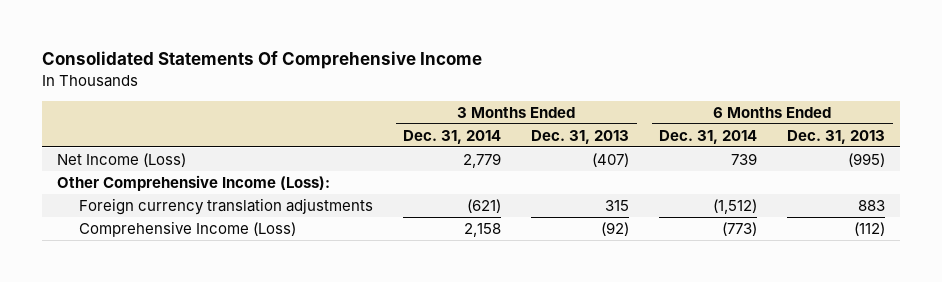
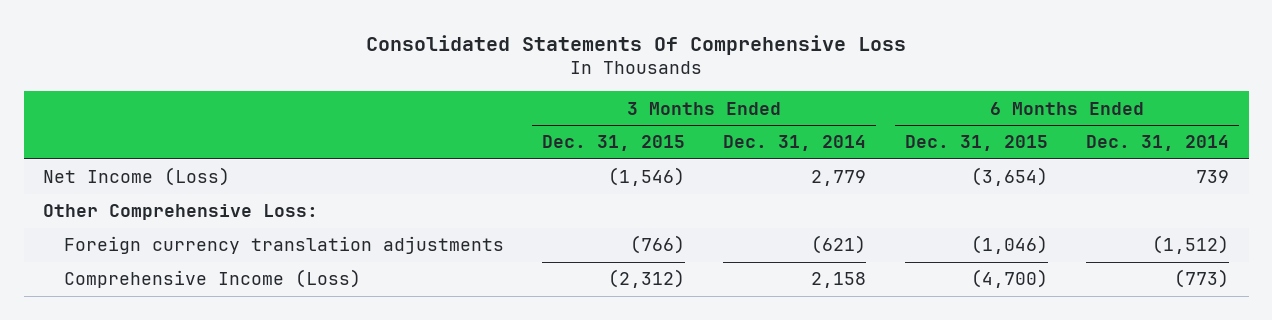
[42,51,483,70] Consolidated Statements Of Comprehensive Income -> [366,34,907,55] Consolidated Statements Of Comprehensive Loss
[531,129,630,144] Dec. 31, 2013 -> none
[787,129,886,144] Dec. 31, 2013 -> none
none -> [542,135,686,152] Dec. 31, 2015
none -> [904,135,1048,152] Dec. 31, 2015
[57,175,331,192] Other Comprehensive Income (Loss): -> [42,204,318,221] Other Comprehensive Loss:

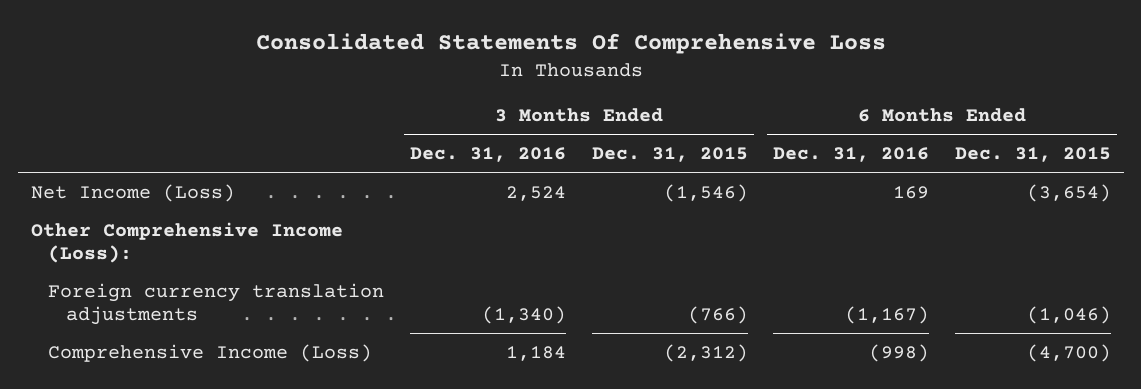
[723,135,867,152] Dec. 31, 2014 -> none
[1086,135,1230,152] Dec. 31, 2014 -> none
none -> [409,147,566,163] Dec. 31, 2016
none -> [773,147,930,163] Dec. 31, 2016
[42,204,318,221] Other Comprehensive Loss: -> [30,221,343,264] Other Comprehensive Income (Loss):

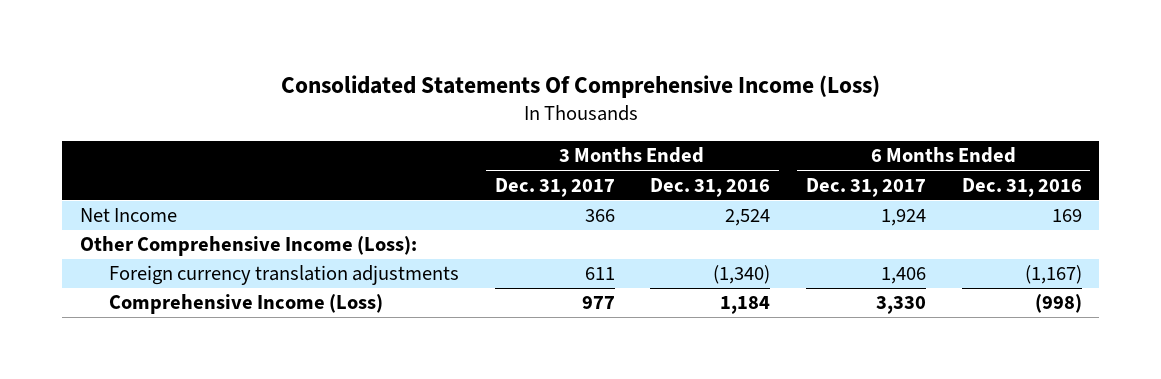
[255,33,886,55] Consolidated Statements Of Comprehensive Loss -> [280,75,880,99] Consolidated Statements Of Comprehensive Income (Loss)
[591,147,748,163] Dec. 31, 2015 -> none
[954,147,1111,163] Dec. 31, 2015 -> none
none -> [494,177,615,197] Dec. 31, 2017
none -> [805,177,926,197] Dec. 31, 2017
[30,183,235,202] Net Income (Loss) -> [79,208,177,223] Net Income

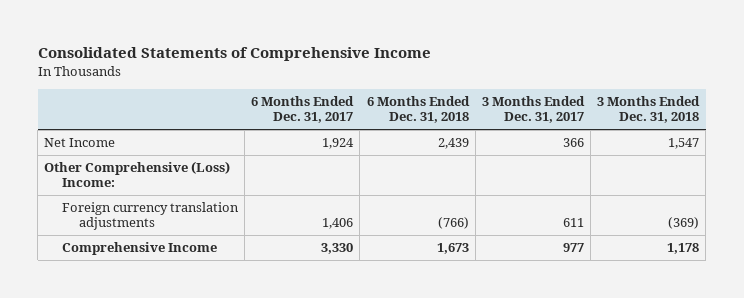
[280,75,880,99] Consolidated Statements Of Comprehensive Income (Loss) -> [37,47,431,62] Consolidated Statements of Comprehensive Income
[650,177,771,197] Dec. 31, 2016 -> none
[961,177,1082,197] Dec. 31, 2016 -> none
none -> [366,96,470,124] 6 Months Ended Dec. 31, 2018
none -> [597,96,701,124] 3 Months Ended Dec. 31, 2018
[79,236,417,257] Other Comprehensive Income (Loss): -> [44,161,231,188] Other Comprehensive (Loss) Income:
[108,294,383,315] Comprehensive Income (Loss) -> [61,242,217,256] Comprehensive Income

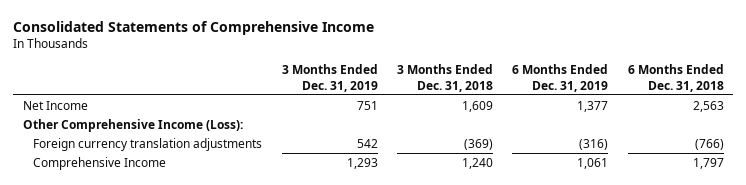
[251,96,355,124] 6 Months Ended Dec. 31, 2017 -> none
[481,96,585,124] 3 Months Ended Dec. 31, 2017 -> none
none -> [281,64,378,92] 3 Months Ended Dec. 31, 2019
none -> [512,64,609,92] 6 Months Ended Dec. 31, 2019
[437,138,469,150] 2,439 -> [692,100,724,112] 2,563
[668,138,700,150] 1,547 -> [461,100,493,112] 1,609
[44,161,231,188] Other Comprehensive (Loss) Income: -> [22,118,243,132] Other Comprehensive Income (Loss):
[436,243,469,255] 1,673 -> [692,157,724,169] 1,797
[667,243,700,255] 1,178 -> [461,157,493,169] 1,240

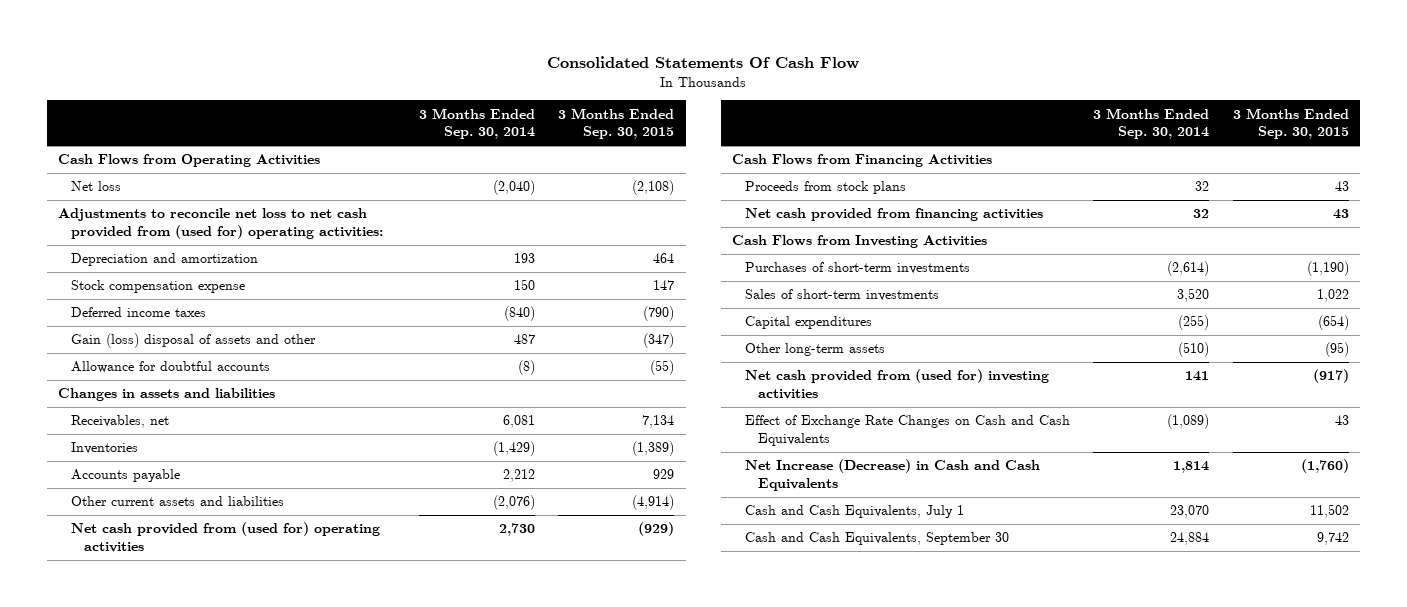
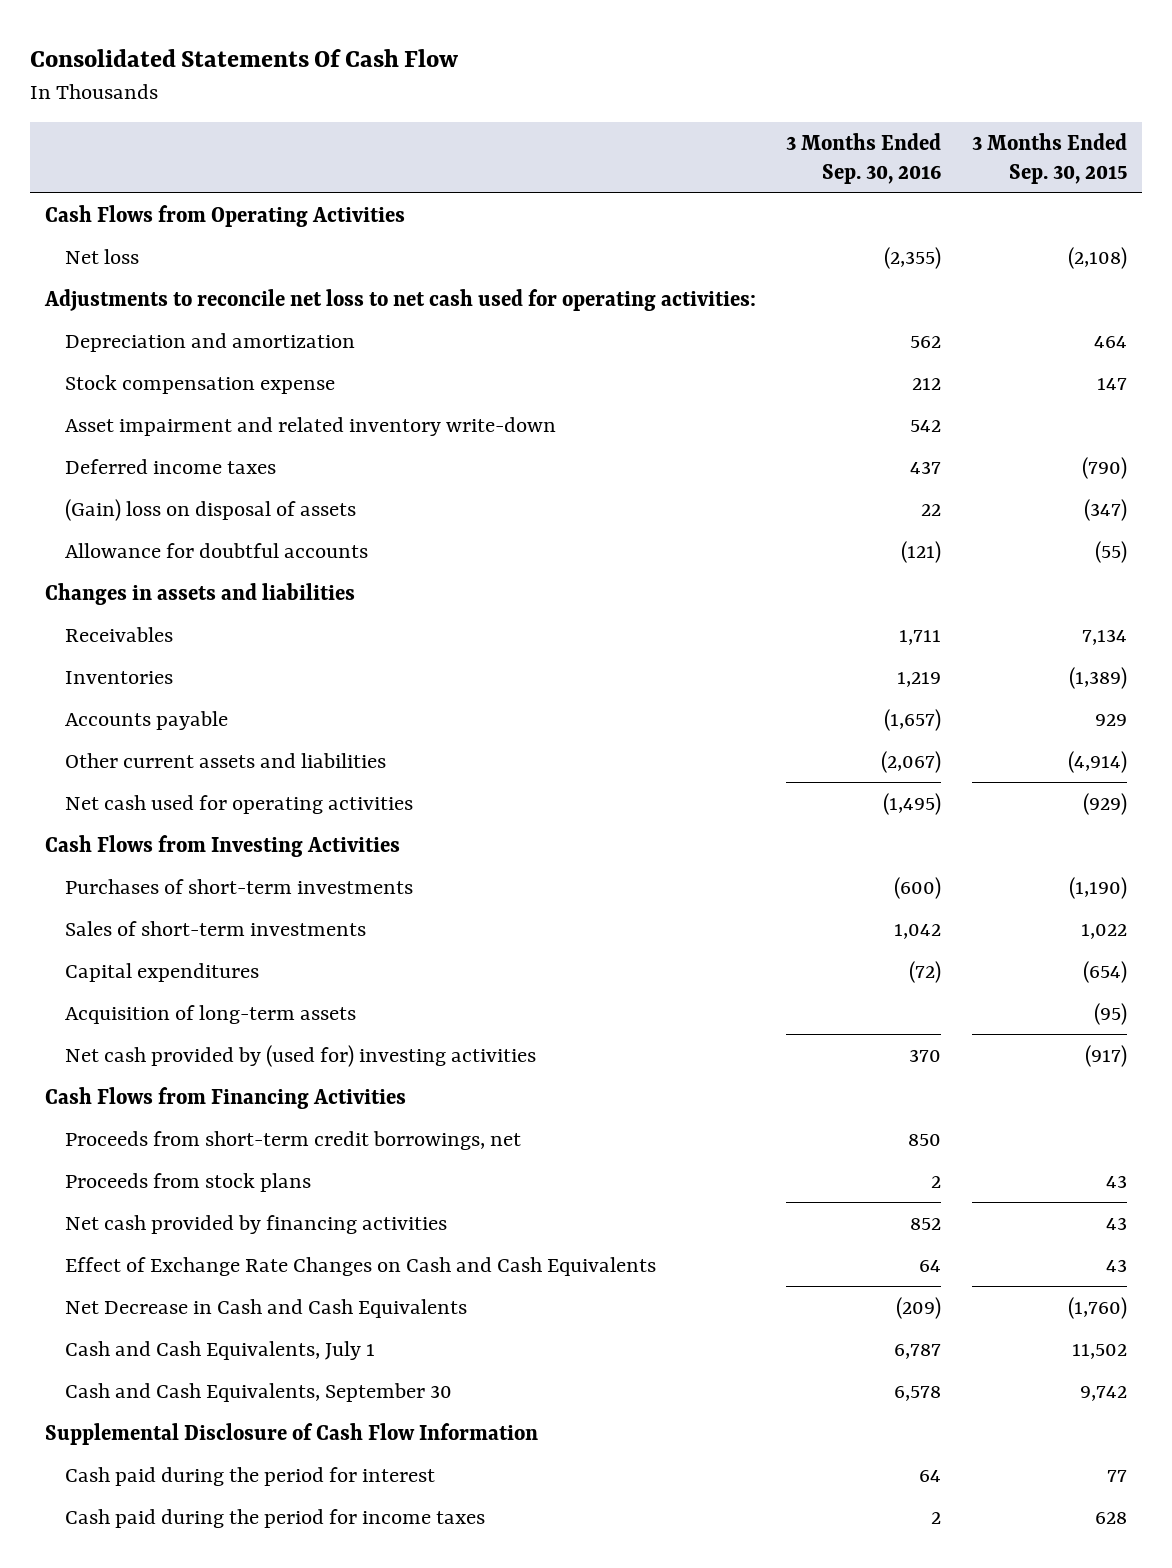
[419,107,536,140] 3 Months Ended Sep. 30, 2014 -> none
none -> [786,133,942,184] 3 Months Ended Sep. 30, 2016
[58,208,383,239] Adjustments to reconcile net loss to net cash provided from (used for) operating activities: -> [44,288,757,311] Adjustments to reconcile net loss to net cash used for operating activities:
none -> [65,416,557,436] Asset impairment and related inventory write-down
[70,333,316,349] Gain (loss) disposal of assets and other -> [65,498,357,521] (Gain) loss on disposal of assets
[70,415,169,429] Receivables, net -> [65,626,174,642] Receivables
[744,208,1043,222] Net cash provided from financing activities -> none
[70,522,380,552] Net cash provided from (used for) operating activities -> [65,794,414,814] Net cash used for operating activities
[744,343,885,357] Other long-term assets -> [65,1004,357,1024] Acquisition of long-term assets
[744,369,1049,399] Net cash provided from (used for) investing activities -> [65,1044,537,1067] Net cash provided by (used for) investing activities
[732,154,993,168] Cash Flows from Financing Activities -> [45,1086,407,1109] Cash Flows from Financing Activities
none -> [65,1130,522,1150] Proceeds from short-term credit borrowings, net
[744,181,906,195] Proceeds from stock plans -> [65,1172,312,1192] Proceeds from stock plans
none -> [65,1214,448,1234] Net cash provided by financing activities
[744,459,1040,491] Net Increase (Decrease) in Cash and Cash Equivalents -> [65,1298,468,1318] Net Decrease in Cash and Cash Equivalents
none -> [45,1422,539,1445] Supplemental Disclosure of Cash Flow Information
none -> [65,1466,436,1486] Cash paid during the period for interest
none -> [65,1508,486,1528] Cash paid during the period for income taxes

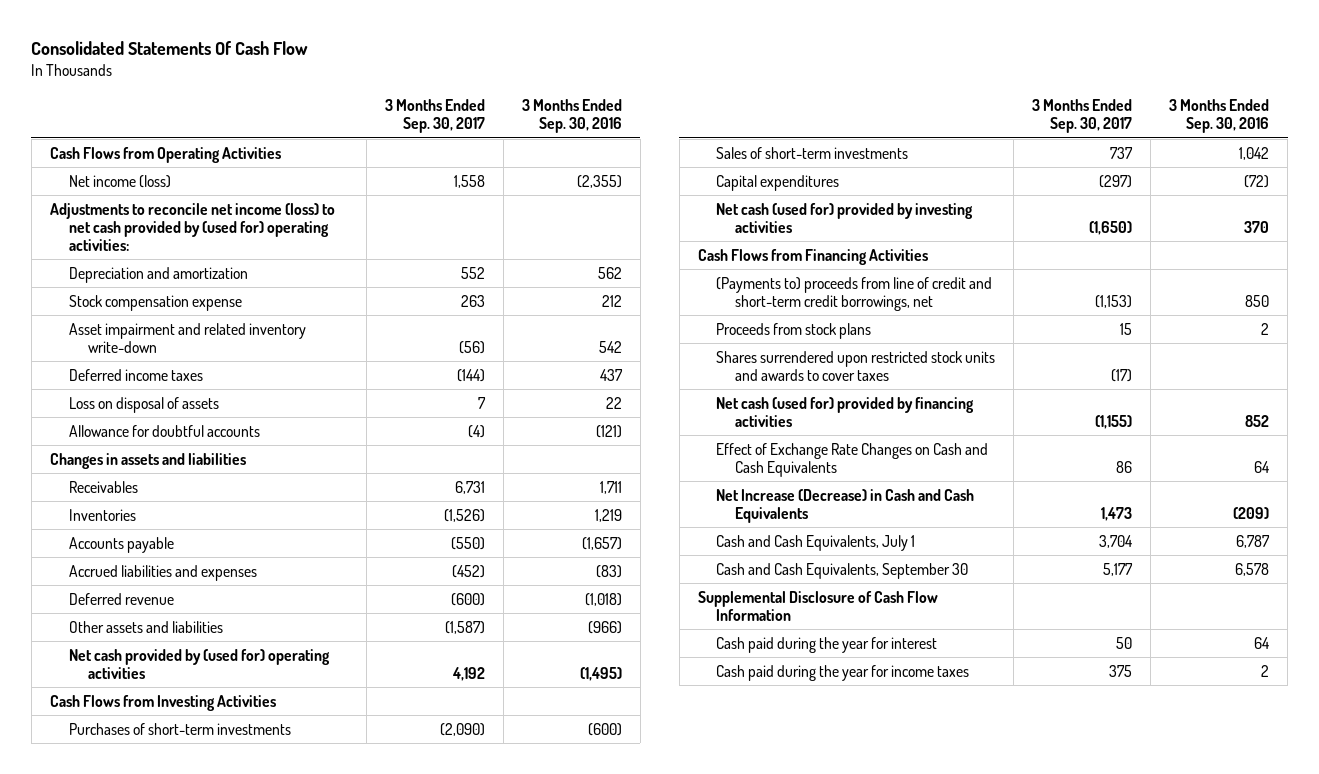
[971,133,1127,184] 3 Months Ended Sep. 30, 2015 -> none
none -> [384,99,485,134] 3 Months Ended Sep. 30, 2017
[65,248,140,264] Net loss -> [68,174,171,188] Net income (loss)
[44,288,757,311] Adjustments to reconcile net loss to net cash used for operating activities: -> [49,202,335,251] Adjustments to reconcile net income (loss) to net cash provided by (used for) operating activities:
[65,498,357,521] (Gain) loss on disposal of assets -> [68,396,219,413] Loss on disposal of assets
none -> [68,564,257,581] Accrued liabilities and expenses
none -> [68,592,174,605] Deferred revenue
[65,752,387,768] Other current assets and liabilities -> [68,620,223,633] Other assets and liabilities
[881,750,942,773] (2,067) -> [587,620,622,634] (966)
[65,794,414,814] Net cash used for operating activities -> [68,648,330,679] Net cash provided by (used for) operating activities
[65,1004,357,1024] Acquisition of long-term assets -> none
[65,1044,537,1067] Net cash provided by (used for) investing activities -> [716,202,974,233] Net cash (used for) provided by investing activities
[65,1130,522,1150] Proceeds from short-term credit borrowings, net -> [716,276,993,311] (Payments to) proceeds from line of credit and short-term credit borrowings, net
none -> [716,350,996,381] Shares surrendered upon restricted stock units and awards to cover taxes
[65,1214,448,1234] Net cash provided by financing activities -> [716,396,975,427] Net cash (used for) provided by financing activities
[65,1298,468,1318] Net Decrease in Cash and Cash Equivalents -> [716,488,975,523] Net Increase (Decrease) in Cash and Cash Equivalents
[65,1466,436,1486] Cash paid during the period for interest -> [716,636,938,653] Cash paid during the year for interest
[65,1508,486,1528] Cash paid during the period for income taxes -> [716,664,970,681] Cash paid during the year for income taxes

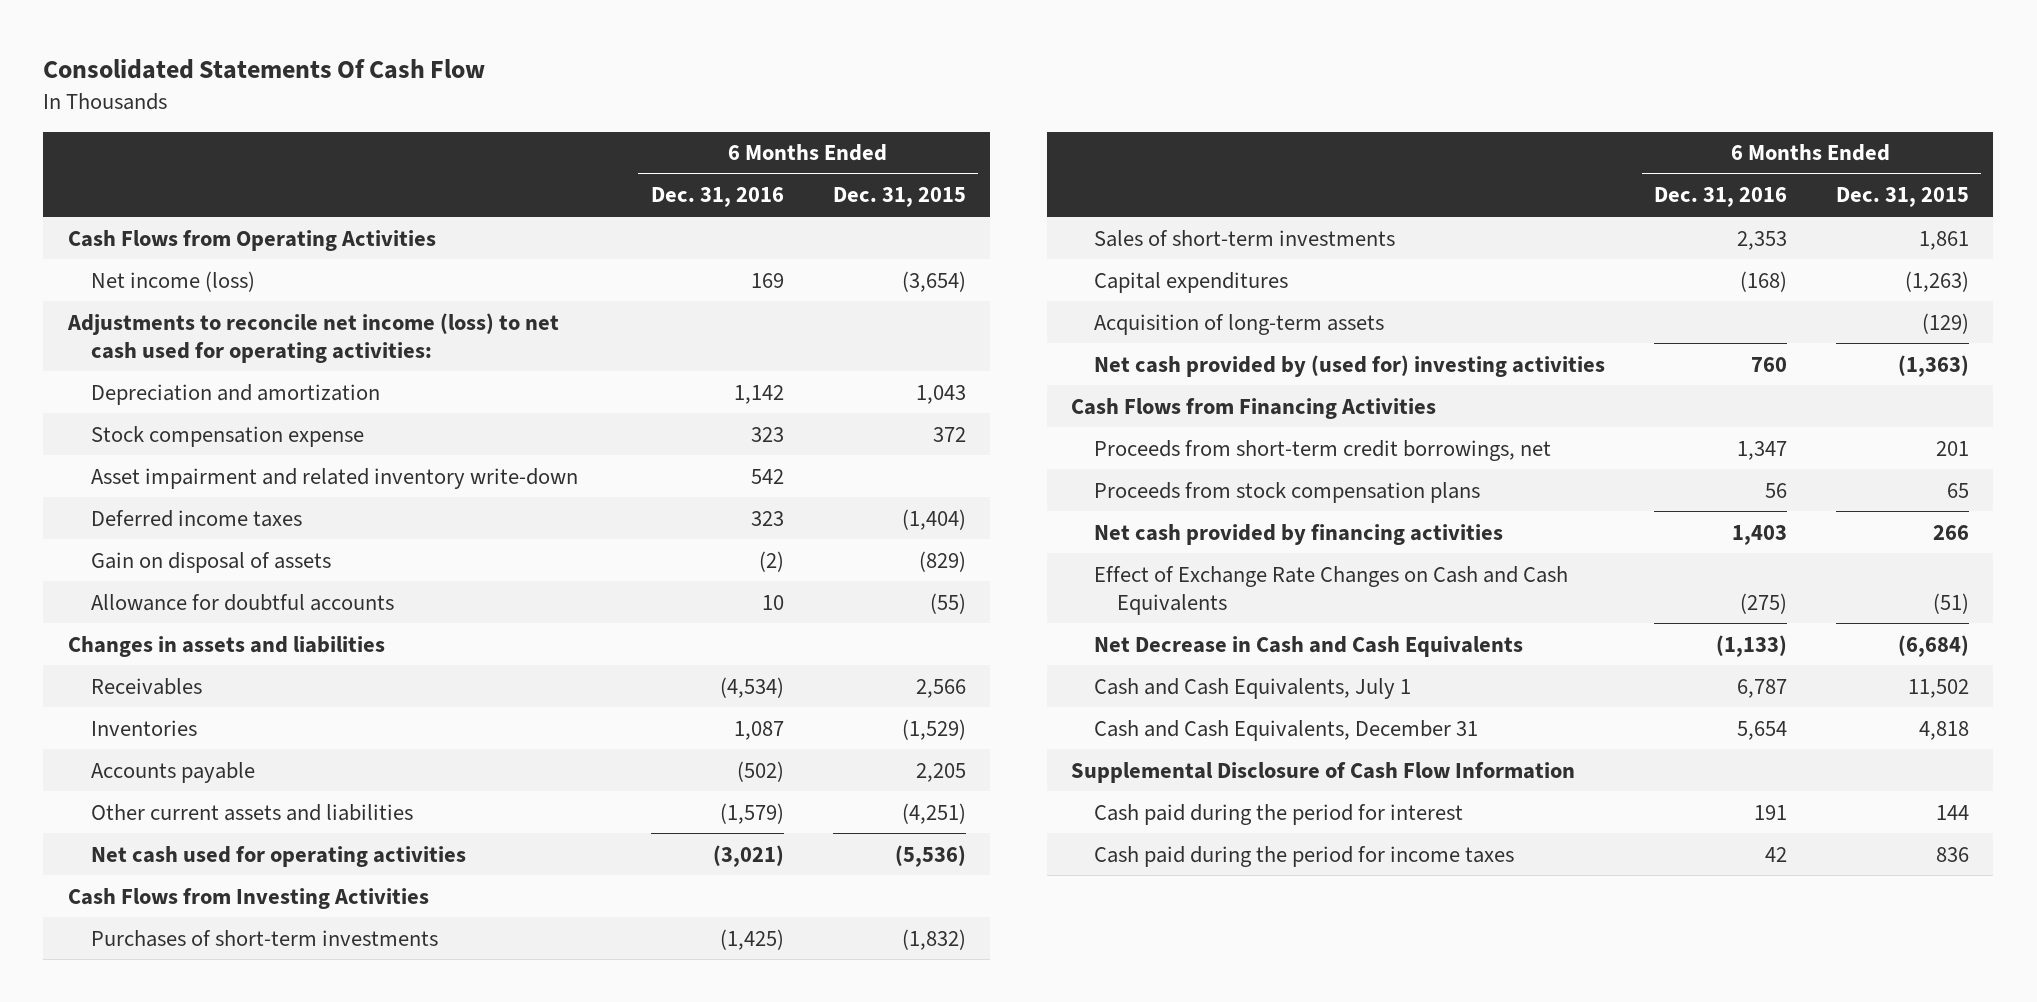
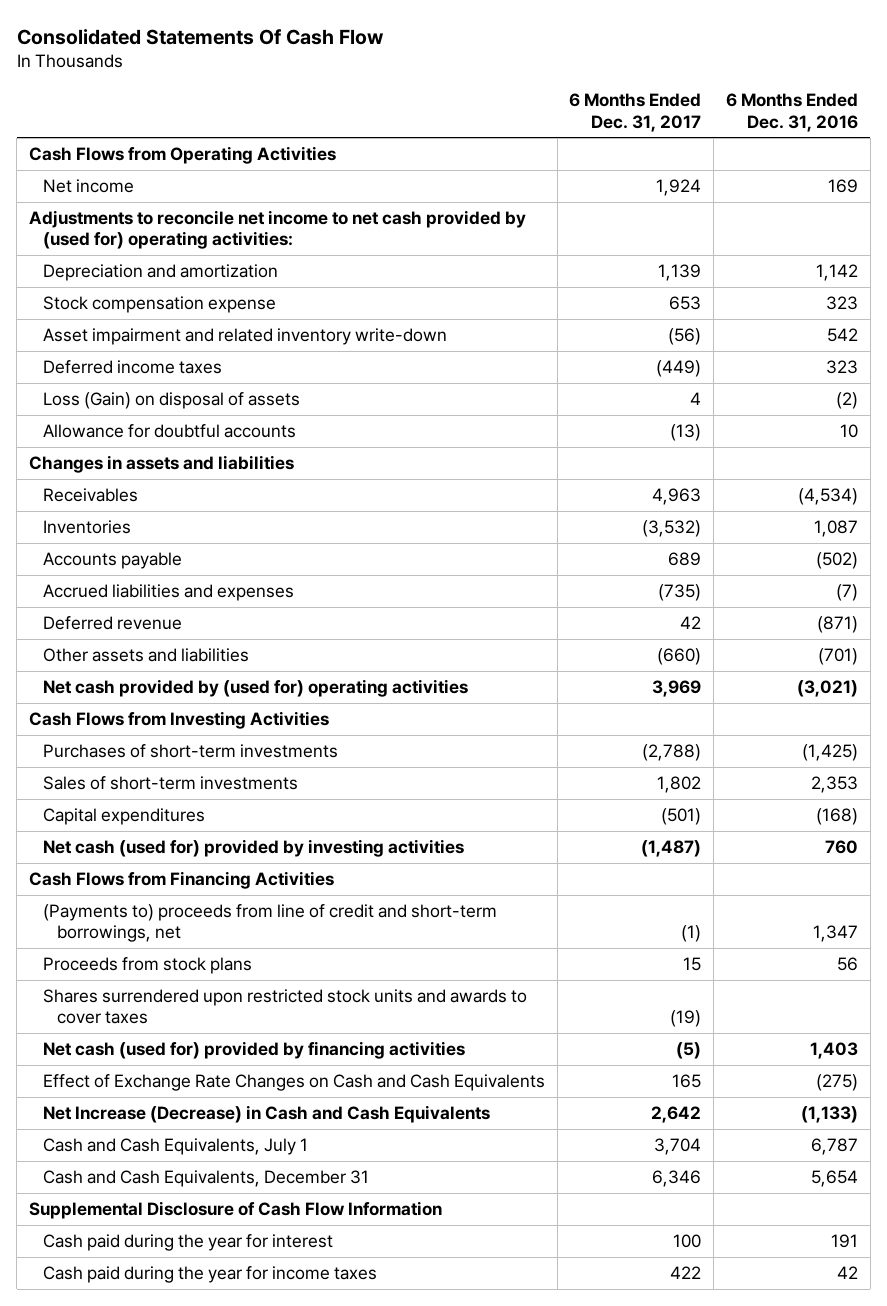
[832,187,966,208] Dec. 31, 2015 -> none
none -> [569,93,702,132] 6 Months Ended Dec. 31, 2017
[90,270,255,292] Net income (loss) -> [42,178,134,193] Net income
[66,312,559,363] Adjustments to reconcile net income (loss) to net cash used for operating activities: -> [28,209,526,250] Adjustments to reconcile net income to net cash provided by (used for) operating activities:
[90,551,331,573] Gain on disposal of assets -> [42,391,300,409] Loss (Gain) on disposal of assets
none -> [42,583,294,601] Accrued liabilities and expenses
none -> [42,615,182,630] Deferred revenue
[90,803,413,821] Other current assets and liabilities -> [42,647,249,662] Other assets and liabilities
[719,802,784,824] (1,579) -> [817,647,858,665] (701)
[90,845,466,867] Net cash used for operating activities -> [42,678,468,697] Net cash provided by (used for) operating activities
[1094,313,1385,335] Acquisition of long-term assets -> none
[1094,354,1606,377] Net cash provided by (used for) investing activities -> [42,838,464,857] Net cash (used for) provided by investing activities
[1094,439,1552,461] Proceeds from short-term credit borrowings, net -> [42,903,497,943] (Payments to) proceeds from line of credit and short-term borrowings, net
[1094,481,1481,503] Proceeds from stock compensation plans -> [42,956,252,974] Proceeds from stock plans
none -> [42,988,527,1025] Shares surrendered upon restricted stock units and awards to cover taxes
[1094,523,1504,545] Net cash provided by financing activities -> [42,1040,465,1059] Net cash (used for) provided by financing activities
[1094,635,1524,657] Net Decrease in Cash and Cash Equivalents -> [42,1104,490,1123] Net Increase (Decrease) in Cash and Cash Equivalents
[1094,803,1464,825] Cash paid during the period for interest -> [42,1233,333,1251] Cash paid during the year for interest
[1094,845,1515,867] Cash paid during the period for income taxes -> [42,1265,377,1283] Cash paid during the year for income taxes

